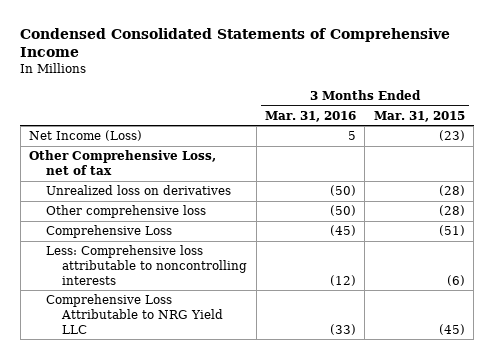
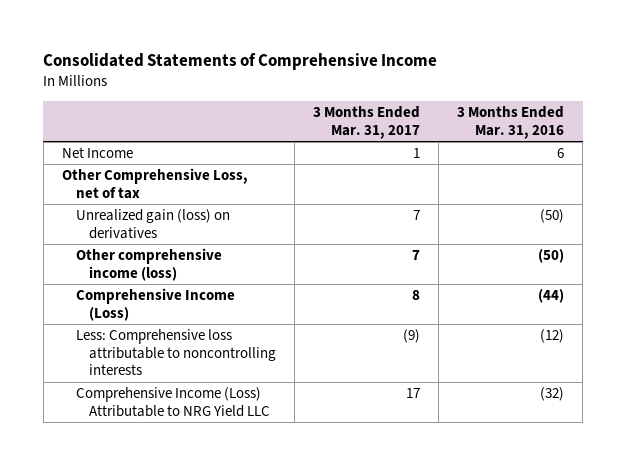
[20,27,451,58] Condensed Consolidated Statements of Comprehensive Income -> [43,53,438,71] Consolidated Statements of Comprehensive Income
[373,110,465,122] Mar. 31, 2015 -> none
none -> [313,106,421,139] 3 Months Ended Mar. 31, 2017
[28,130,142,142] Net Income (Loss) -> [61,147,133,159] Net Income
[347,131,356,141] 5 -> [557,148,565,159] 6
[45,185,231,196] Unrealized loss on derivatives -> [75,209,230,239] Unrealized gain (loss) on derivatives
[45,205,206,219] Other comprehensive loss -> [75,248,222,281] Other comprehensive income (loss)
[45,225,172,239] Comprehensive Loss -> [75,288,235,321] Comprehensive Income (Loss)
[329,225,356,237] (45) -> [538,289,565,304] (44)
[45,294,224,334] Comprehensive Loss Attributable to NRG Yield LLC -> [75,387,271,417] Comprehensive Income (Loss) Attributable to NRG Yield LLC
[329,323,356,335] (33) -> [540,387,565,402] (32)

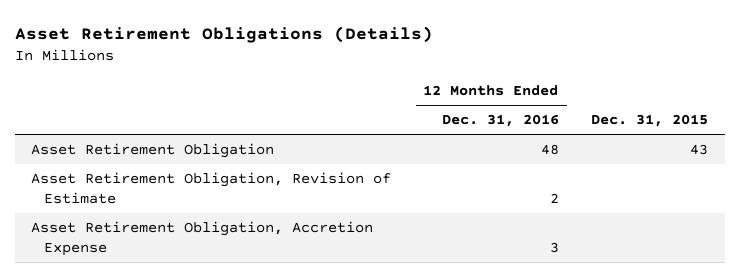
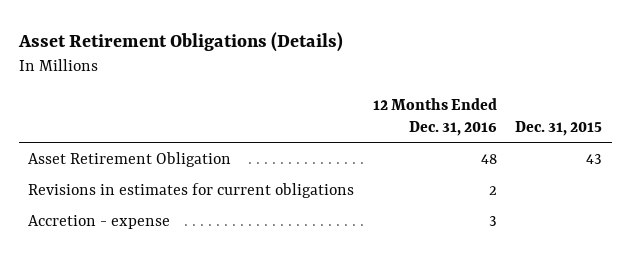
[31,172,392,204] Asset Retirement Obligation, Revision of Estimate -> [28,182,355,198] Revisions in estimates for current obligations
[31,221,374,256] Asset Retirement Obligation, Accretion Expense -> [28,214,171,229] Accretion - expense

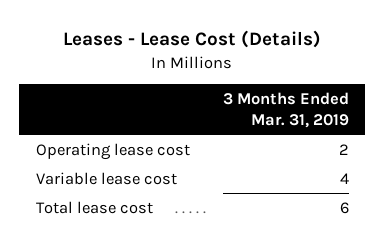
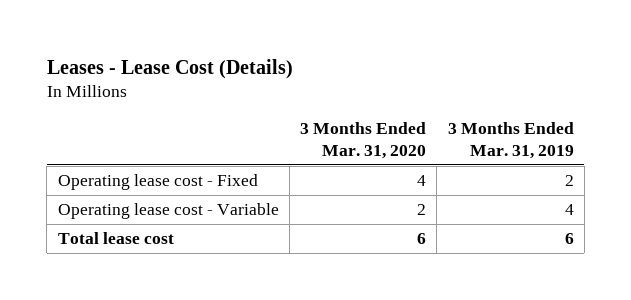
none -> [300,122,427,160] 3 Months Ended Mar. 31, 2020
[35,142,190,160] Operating lease cost -> [57,174,258,191] Operating lease cost - Fixed
[35,171,177,185] Variable lease cost -> [57,203,279,220] Operating lease cost - Variable

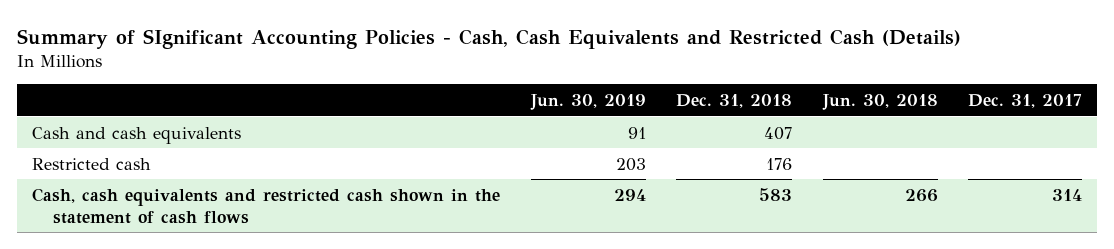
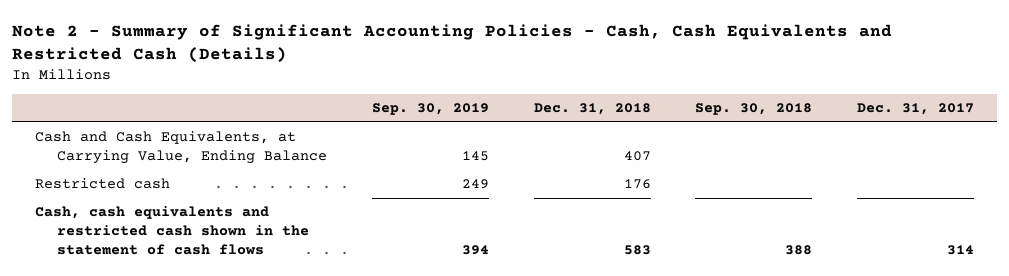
[16,28,961,49] Summary of SIgnificant Accounting Policies - Cash, Cash Equivalents and Restricted Cash (Details) -> [12,23,893,63] Note 2 - Summary of Significant Accounting Policies - Cash, Cash Equivalents and Restricted Cash (Details)
[529,93,646,110] Jun. 30, 2019 -> none
[821,93,938,110] Jun. 30, 2018 -> none
none -> [371,103,489,116] Sep. 30, 2019
none -> [695,103,813,116] Sep. 30, 2018
[32,126,242,144] Cash and cash equivalents -> [34,131,327,165] Cash and Cash Equivalents, at Carrying Value, Ending Balance

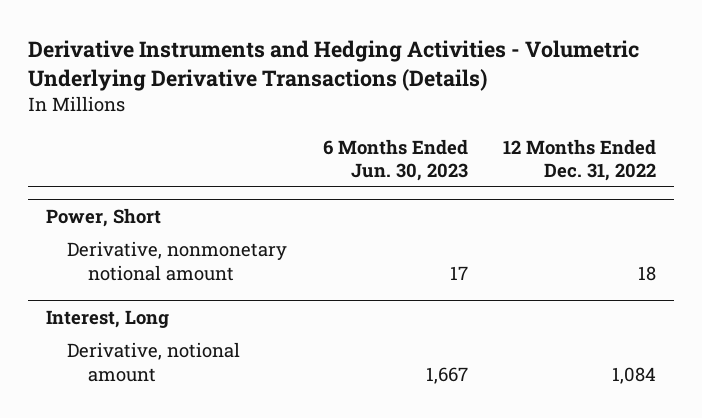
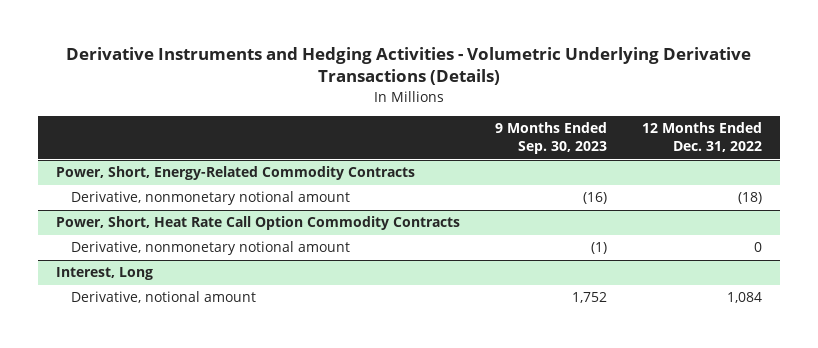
[322,138,468,181] 6 Months Ended Jun. 30, 2023 -> none
none -> [494,122,607,155] 9 Months Ended Sep. 30, 2023
[45,207,161,227] Power, Short -> none
none -> [55,166,415,181] Power, Short, Energy-Related Commodity Contracts
[638,265,657,281] 18 -> [737,192,762,205] (18)
none -> [55,216,460,231] Power, Short, Heat Rate Call Option Commodity Contracts
none -> [71,241,351,256] Derivative, nonmonetary notional amount

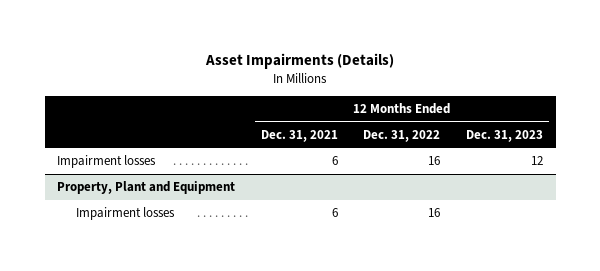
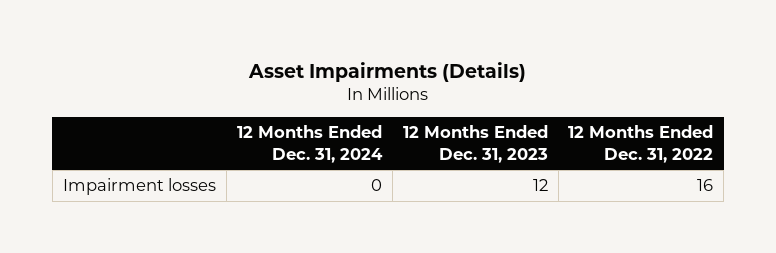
[260,129,338,142] Dec. 31, 2021 -> none
none -> [236,125,383,163] 12 Months Ended Dec. 31, 2024
[57,181,236,195] Property, Plant and Equipment -> none
[76,207,176,221] Impairment losses -> none

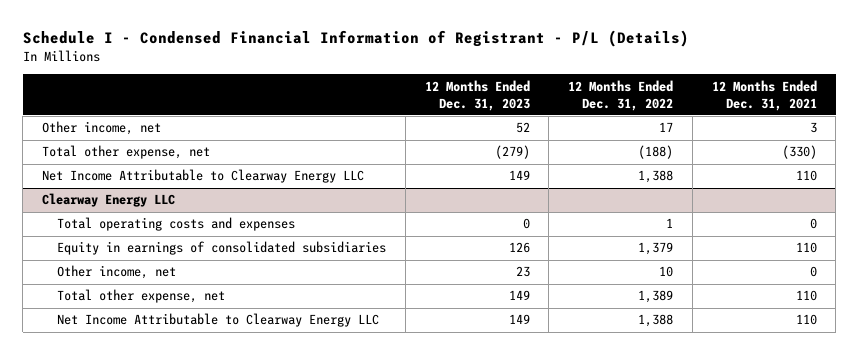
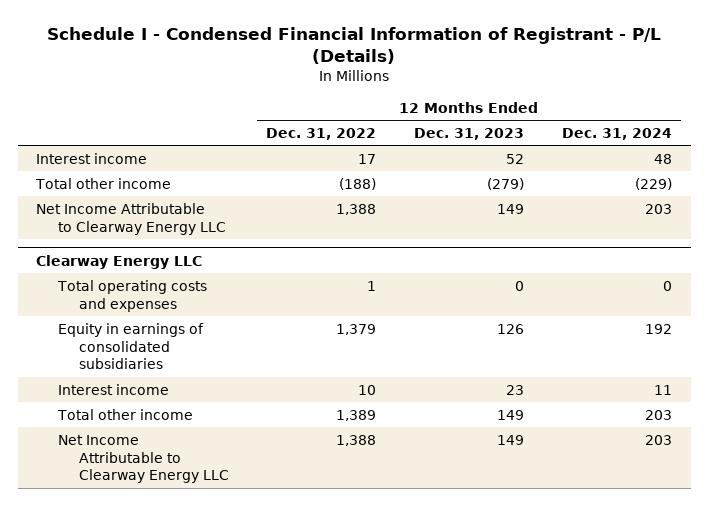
[711,79,817,111] 12 Months Ended Dec. 31, 2021 -> none
none -> [561,128,672,141] Dec. 31, 2024
[42,121,162,136] Other income, net -> [36,152,148,164] Interest income
[42,145,211,160] Total other expense, net -> [35,177,172,189] Total other income
[57,265,177,280] Other income, net -> [57,383,169,395] Interest income
[57,289,226,304] Total other expense, net -> [56,408,193,420] Total other income

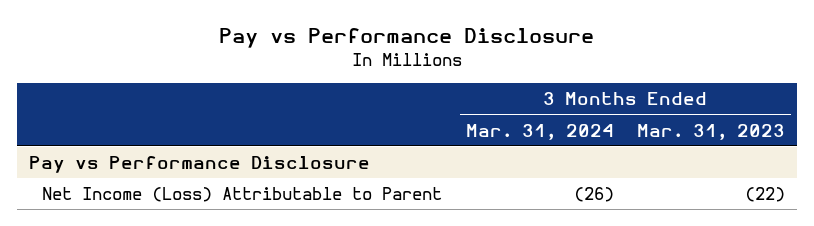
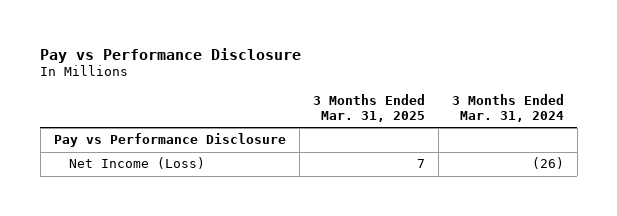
[637,123,786,140] Mar. 31, 2023 -> none
none -> [312,94,425,123] 3 Months Ended Mar. 31, 2025
[42,187,443,203] Net Income (Loss) Attributable to Parent -> [69,157,206,170] Net Income (Loss)

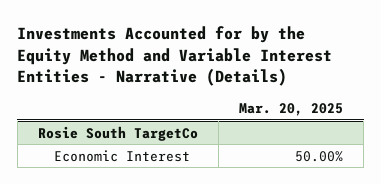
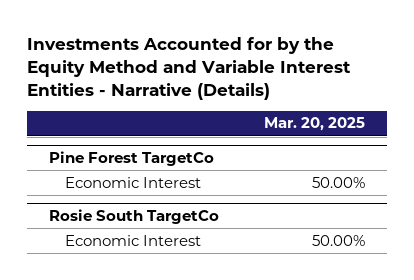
none -> [49,151,215,167] Pine Forest TargetCo
none -> [64,176,201,188] Economic Interest

